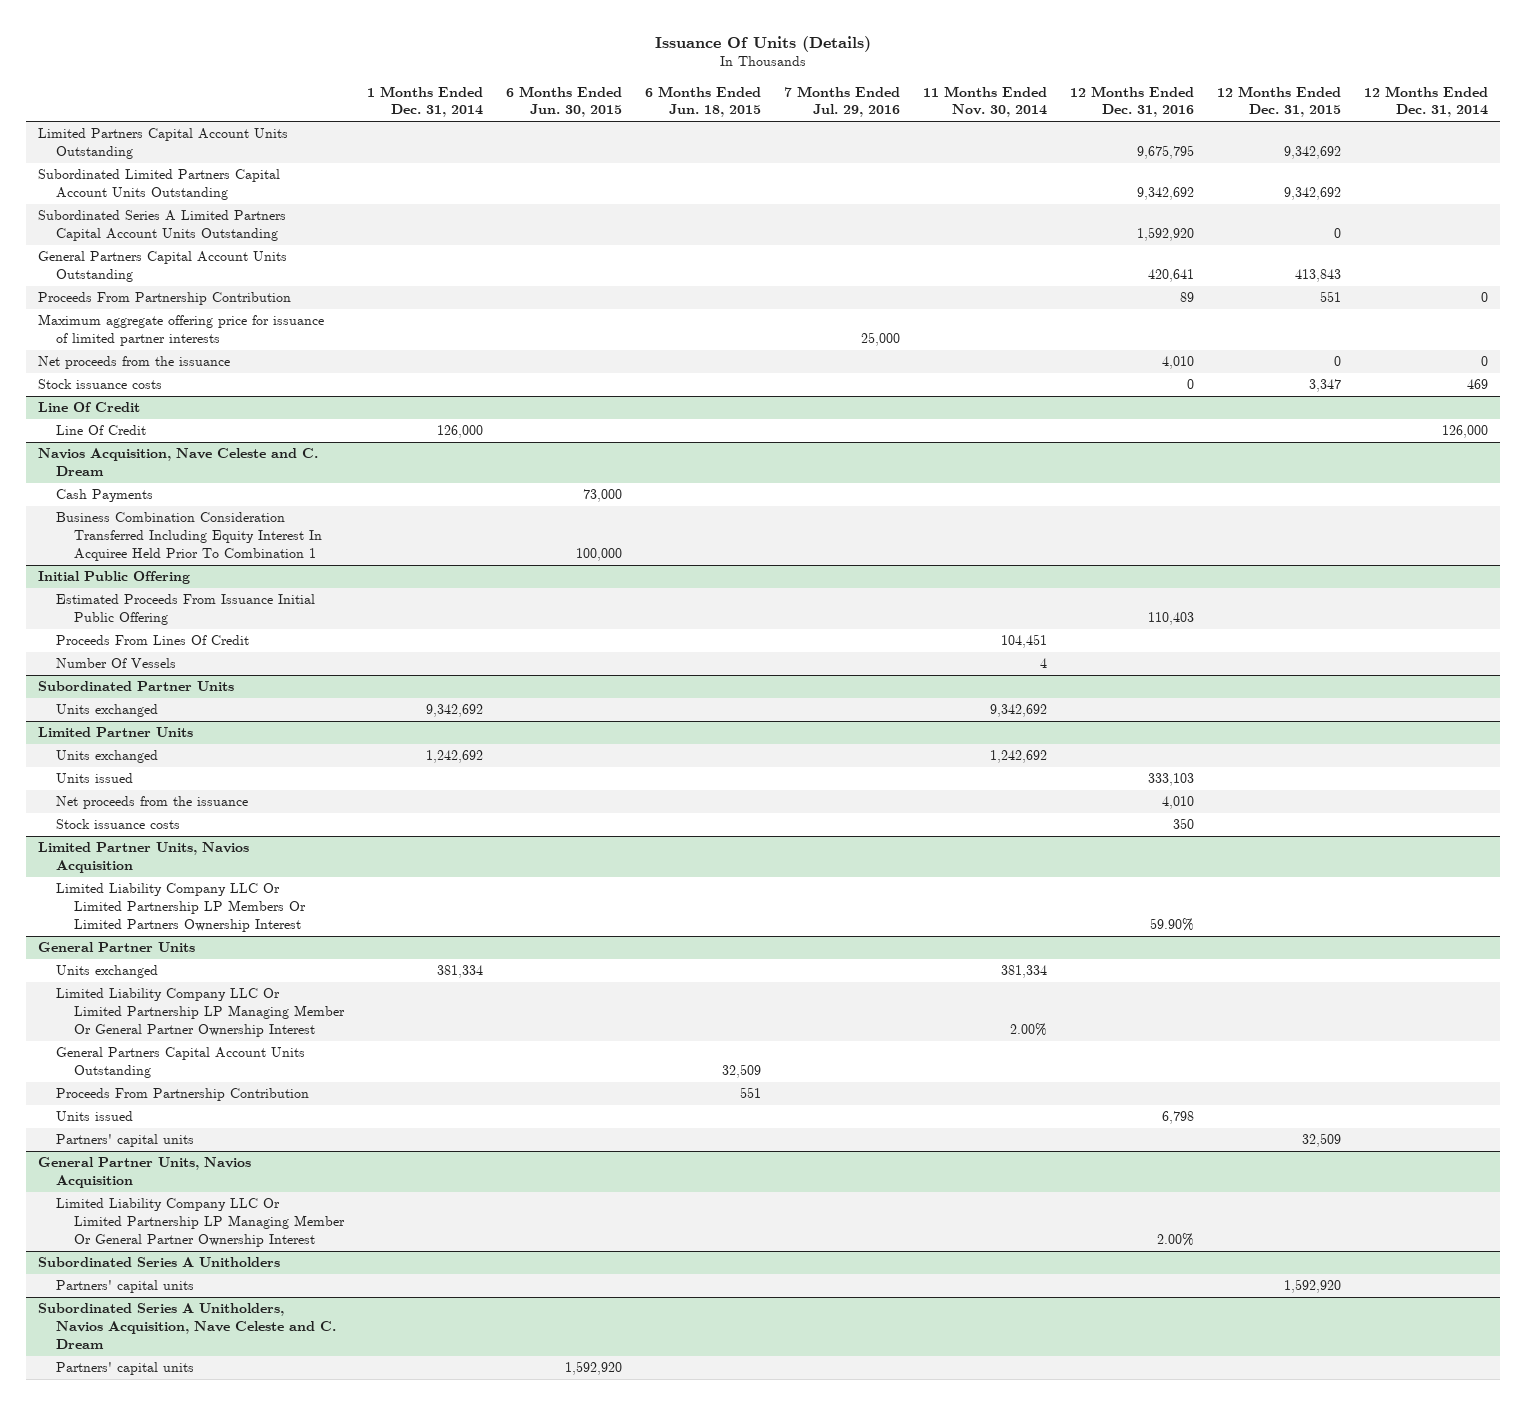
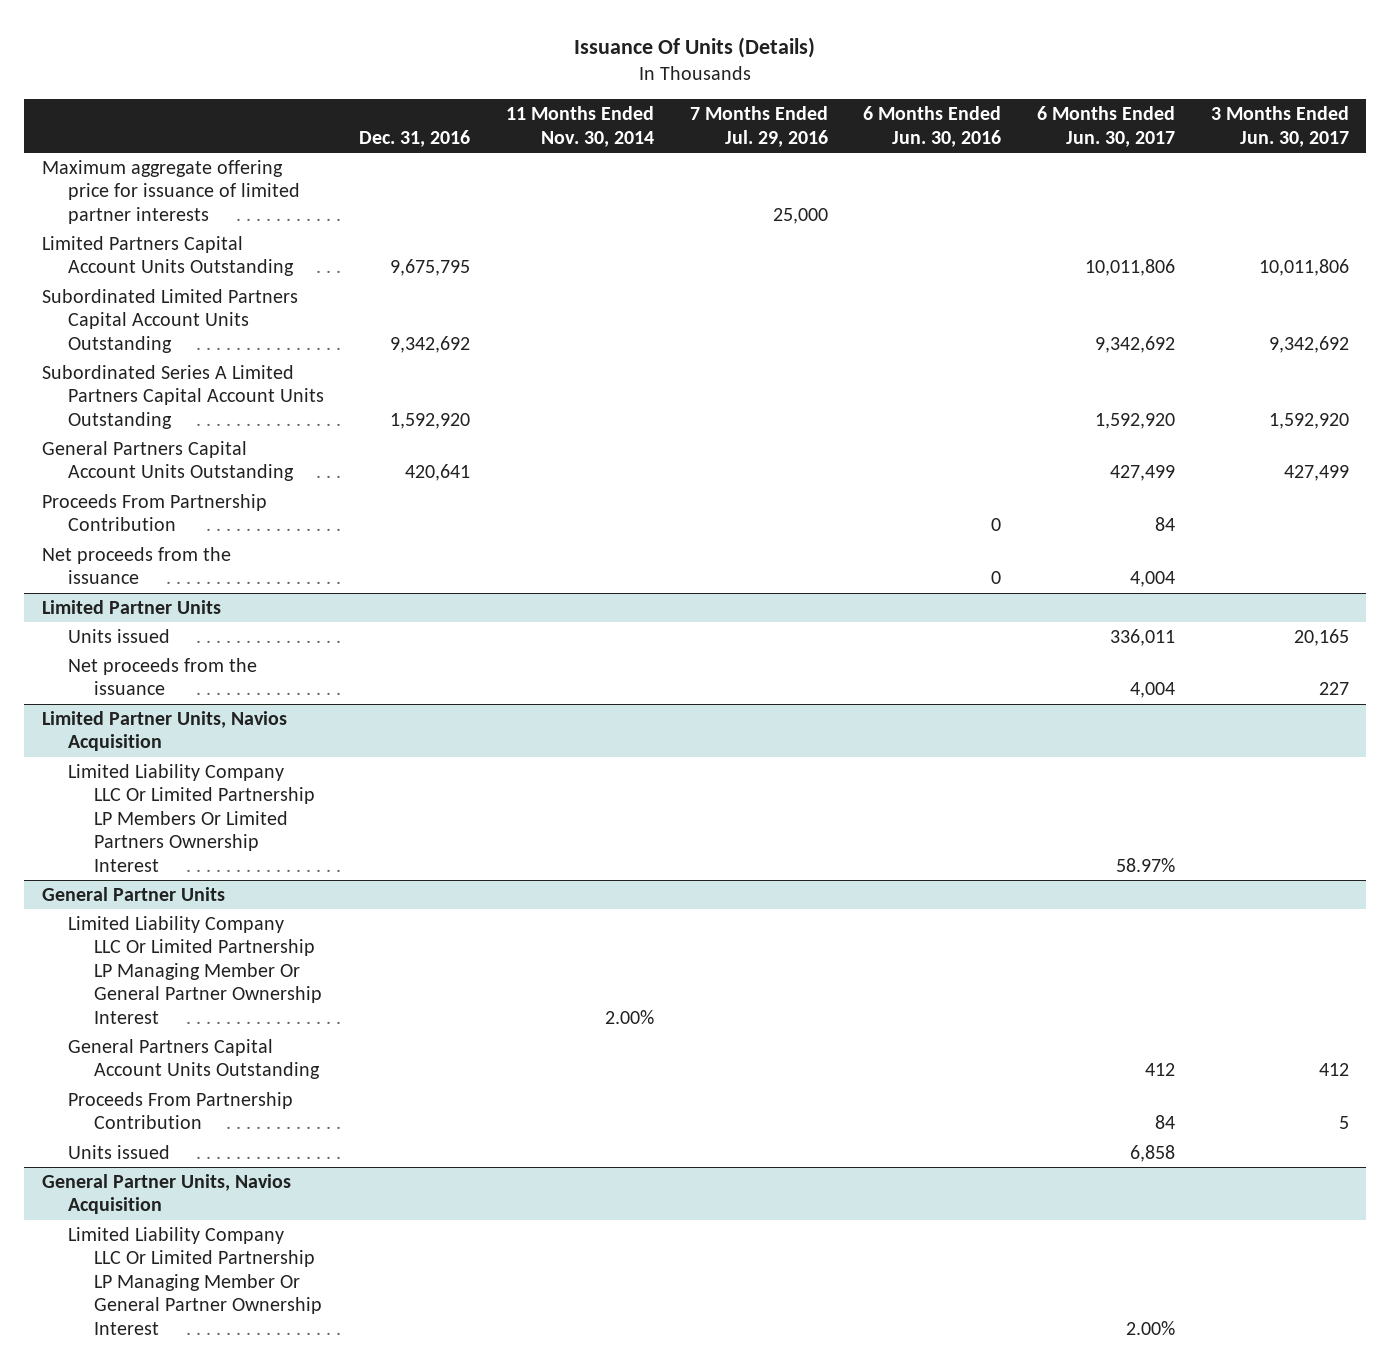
[366,85,483,118] 1 Months Ended Dec. 31, 2014 -> none
[505,85,622,118] 6 Months Ended Jun. 30, 2015 -> none
[644,85,761,118] 6 Months Ended Jun. 18, 2015 -> none
[1070,85,1195,118] 12 Months Ended Dec. 31, 2016 -> none
[1217,85,1342,118] 12 Months Ended Dec. 31, 2015 -> none
[1364,85,1489,118] 12 Months Ended Dec. 31, 2014 -> none
none -> [359,129,471,147] Dec. 31, 2016
none -> [863,106,1002,147] 6 Months Ended Jun. 30, 2016
none -> [1036,106,1175,147] 6 Months Ended Jun. 30, 2017
none -> [1210,106,1349,147] 3 Months Ended Jun. 30, 2017
[37,314,324,347] Maximum aggregate offering price for issuance of limited partner interests -> [41,159,300,224] Maximum aggregate offering price for issuance of limited partner interests
[37,379,162,390] Stock issuance costs -> none
[37,402,140,413] Line Of Credit -> none
[55,425,146,436] Line Of Credit -> none
[37,448,318,477] Navios Acquisition, Nave Celeste and C. Dream -> none
[55,489,153,503] Cash Payments -> none
[55,512,322,561] Business Combination Consideration Transferred Including Equity Interest In Acquiree Held Prior To Combination 1 -> none
[37,571,190,585] Initial Public Offering -> none
[55,594,315,626] Estimated Proceeds From Issuance Initial Public Offering -> none
[55,635,249,646] Proceeds From Lines Of Credit -> none
[55,658,176,669] Number Of Vessels -> none
[37,681,234,692] Subordinated Partner Units -> none
[55,704,158,718] Units exchanged -> none
[55,750,158,764] Units exchanged -> none
[55,819,180,830] Stock issuance costs -> none
[55,965,158,979] Units exchanged -> none
[55,1134,194,1148] Partners' capital units -> none
[37,1257,280,1268] Subordinated Series A Unitholders -> none
[55,1280,194,1294] Partners' capital units -> none
[37,1303,336,1349] Subordinated Series A Unitholders, Navios Acquisition, Nave Celeste and C. Dream -> none
[55,1362,194,1376] Partners' capital units -> none

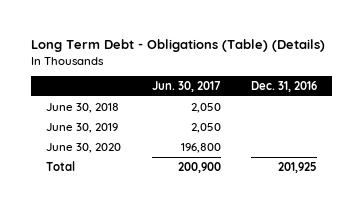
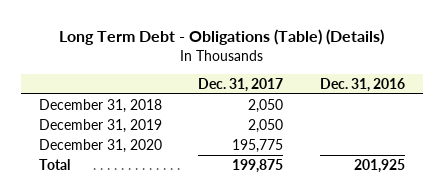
[151,80,221,92] Jun. 30, 2017 -> none
none -> [198,77,284,92] Dec. 31, 2017
[46,102,120,113] June 30, 2018 -> [38,98,162,113] December 31, 2018
[46,122,119,133] June 30, 2019 -> [38,118,162,133] December 31, 2019
[46,142,122,153] June 30, 2020 -> [38,138,162,153] December 31, 2020

